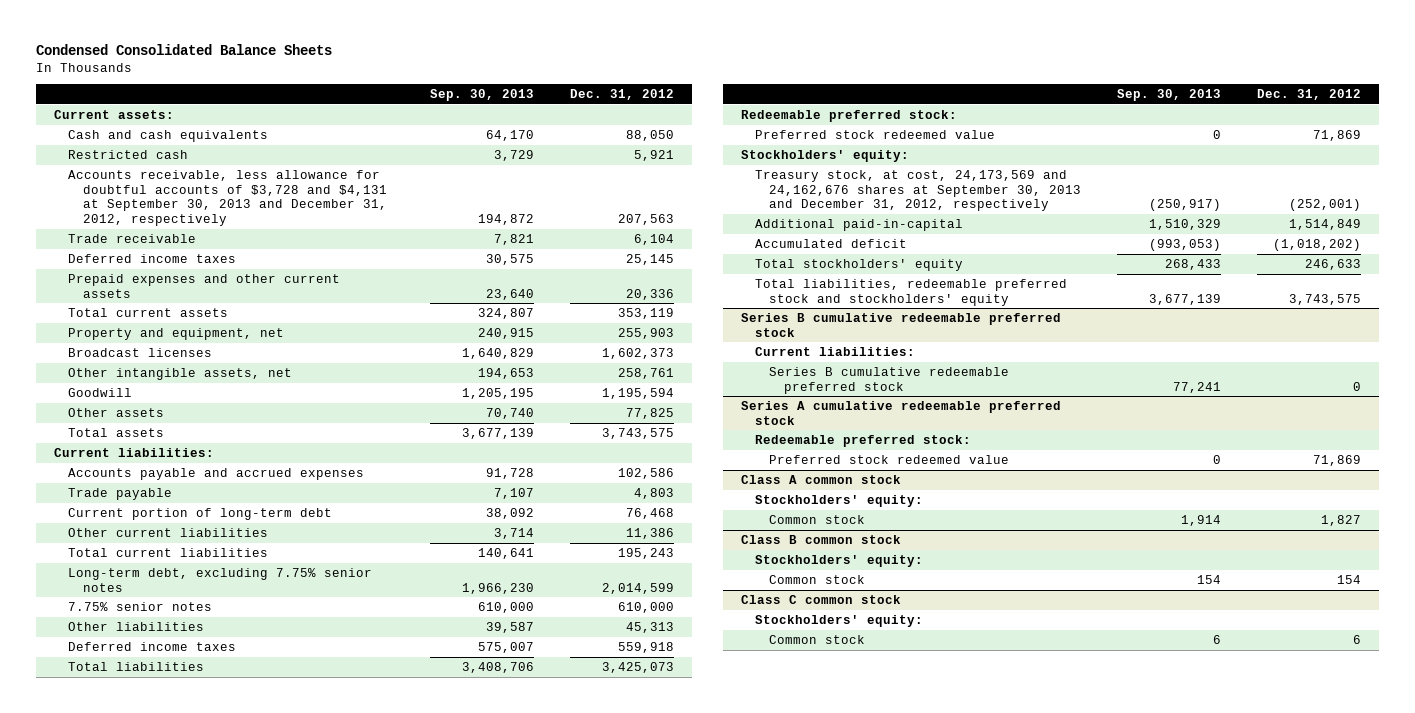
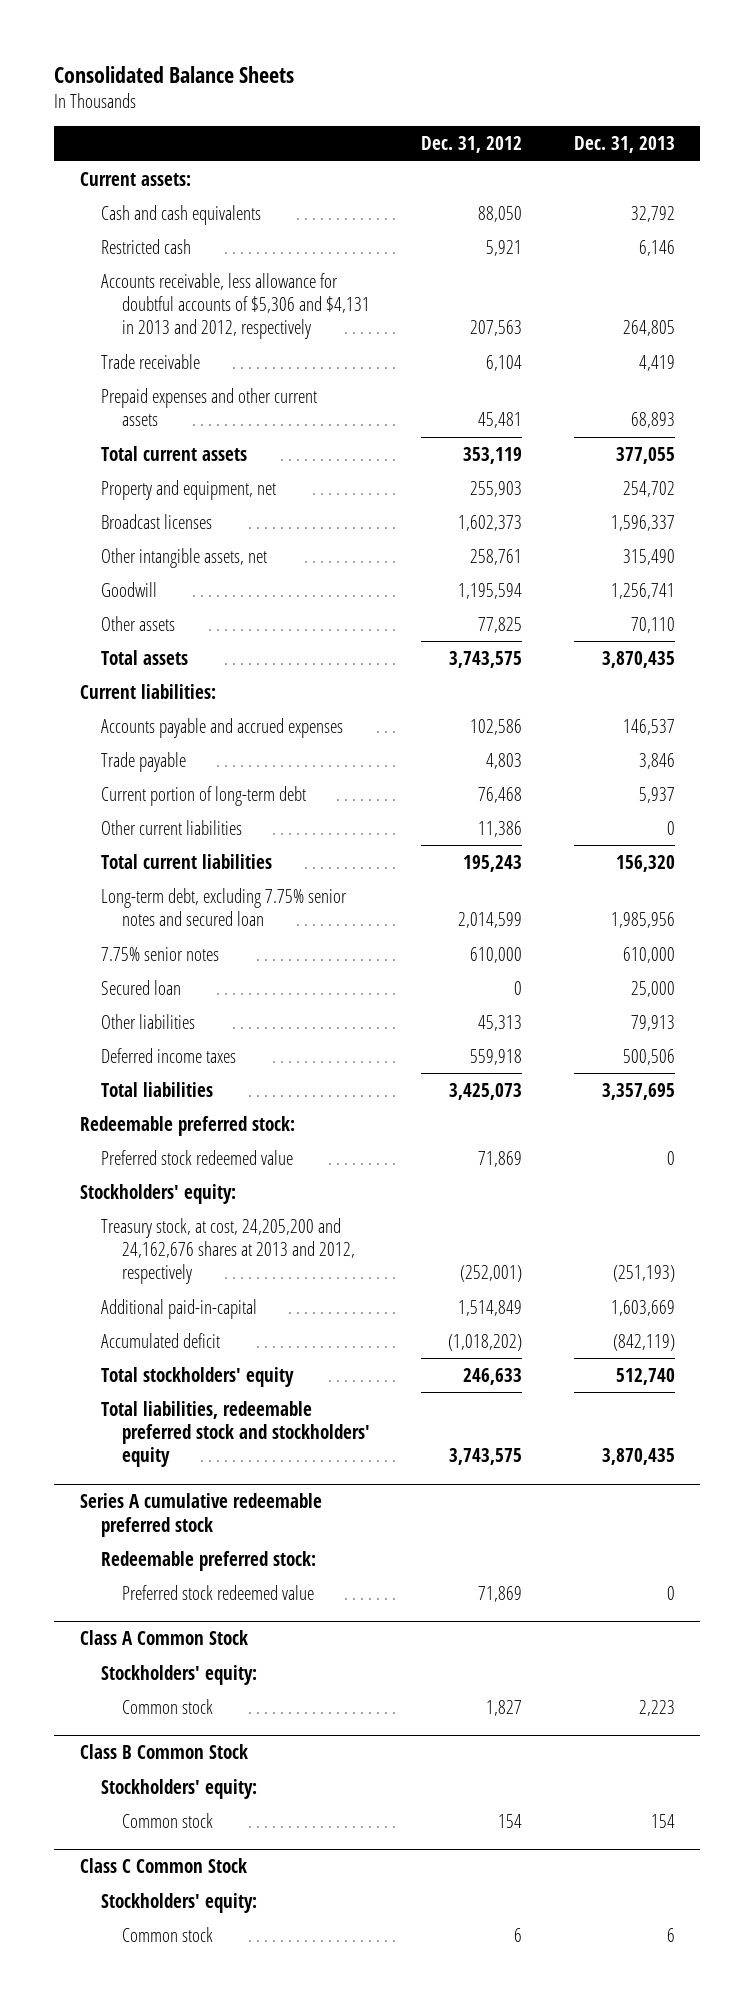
[35,44,332,56] Condensed Consolidated Balance Sheets -> [54,65,295,83] Consolidated Balance Sheets
[430,89,535,102] Sep. 30, 2013 -> none
none -> [573,136,675,154] Dec. 31, 2013
[68,169,387,226] Accounts receivable, less allowance for doubtful accounts of $3,728 and $4,131 at September 30, 2013 and December 31, 2012, respectively -> [100,272,371,340] Accounts receivable, less allowance for doubtful accounts of $5,306 and $4,131 in 2013 and 2012, respectively
[68,253,237,263] Deferred income taxes -> none
[626,288,675,300] 20,336 -> [478,412,523,429] 45,481
[68,567,373,592] Long-term debt, excluding 7.75% senior notes -> [100,887,347,927] Long-term debt, excluding 7.75% senior notes and secured loan
none -> [100,979,181,995] Secured loan
[755,169,1082,212] Treasury stock, at cost, 24,173,569 and 24,162,676 shares at September 30, 2013 and December 31, 2012, respectively -> [100,1217,356,1285] Treasury stock, at cost, 24,205,200 and 24,162,676 shares at 2013 and 2012, respectively
[740,312,1061,337] Series B cumulative redeemable preferred stock -> none
[755,346,916,356] Current liabilities: -> none
[769,366,1010,394] Series B cumulative redeemable preferred stock -> none
[740,474,901,484] Class A common stock -> [79,1630,248,1646] Class A Common Stock
[740,534,901,544] Class B common stock -> [79,1744,248,1760] Class B Common Stock
[740,594,901,604] Class C common stock -> [79,1858,247,1874] Class C Common Stock

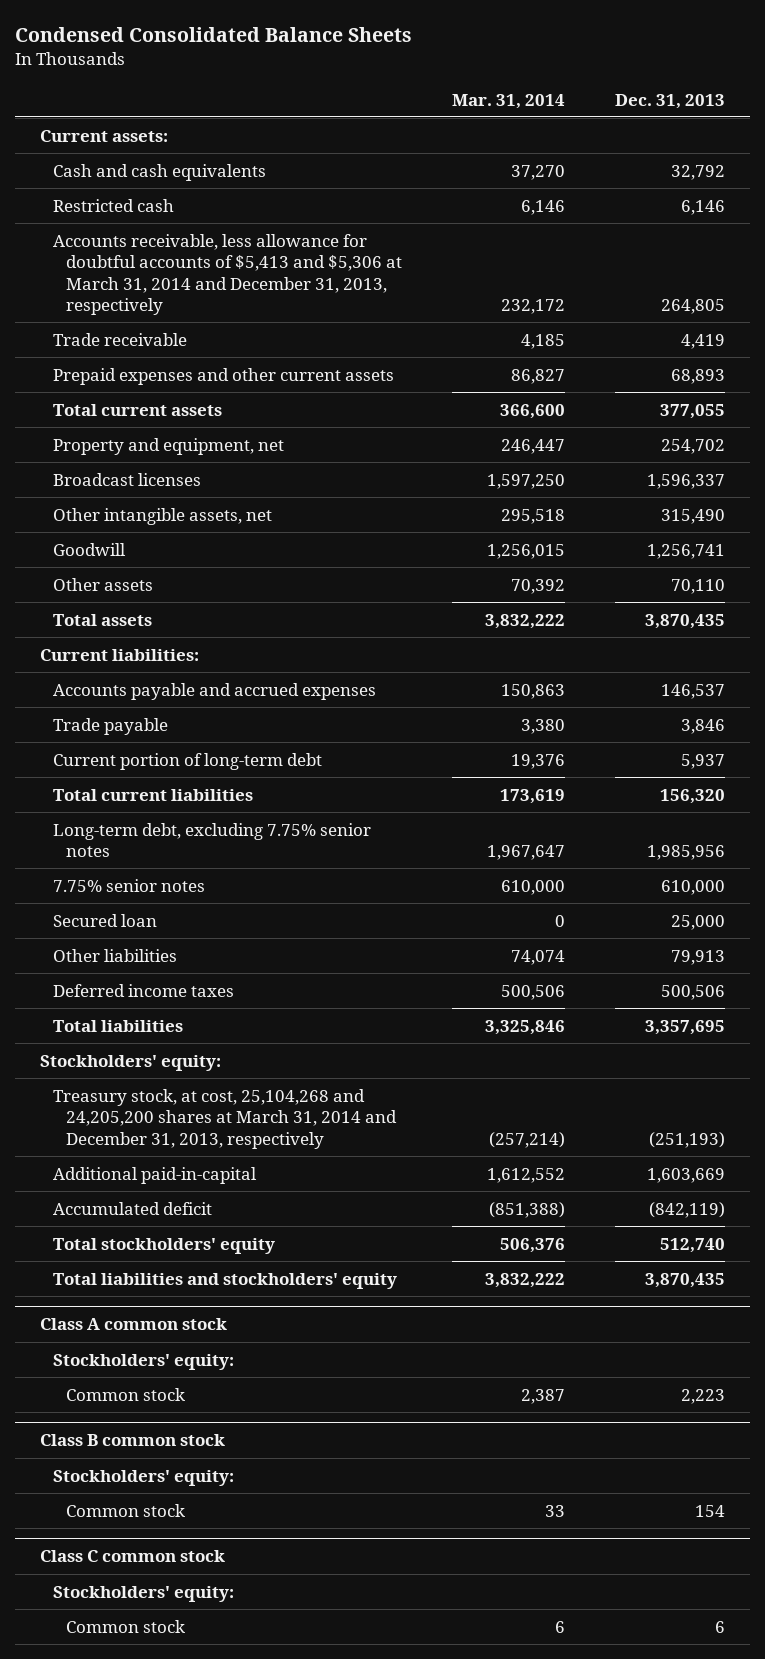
[54,65,295,83] Consolidated Balance Sheets -> [15,26,413,42] Condensed Consolidated Balance Sheets
[421,136,523,154] Dec. 31, 2012 -> none
none -> [451,93,565,109] Mar. 31, 2014
[100,272,371,340] Accounts receivable, less allowance for doubtful accounts of $5,306 and $4,131 in 2013 and 2012, respectively -> [52,233,402,316] Accounts receivable, less allowance for doubtful accounts of $5,413 and $5,306 at March 31, 2014 and December 31, 2013, respectively
[100,819,242,835] Other current liabilities -> none
[100,887,347,927] Long-term debt, excluding 7.75% senior notes and secured loan -> [52,822,371,858] Long-term debt, excluding 7.75% senior notes
[79,1115,295,1136] Redeemable preferred stock: -> none
[100,1149,293,1165] Preferred stock redeemed value -> none
[100,1217,356,1285] Treasury stock, at cost, 24,205,200 and 24,162,676 shares at 2013 and 2012, respectively -> [52,1088,397,1149] Treasury stock, at cost, 25,104,268 and 24,205,200 shares at March 31, 2014 and December 31, 2013, respectively
[79,1493,322,1537] Series A cumulative redeemable preferred stock -> none
[100,1550,316,1571] Redeemable preferred stock: -> none
[122,1584,315,1600] Preferred stock redeemed value -> none
[100,1400,371,1468] Total liabilities, redeemable preferred stock and stockholders' equity -> [52,1272,397,1289] Total liabilities and stockholders' equity
[79,1630,248,1646] Class A Common Stock -> [40,1318,228,1331] Class A common stock
[79,1744,248,1760] Class B Common Stock -> [40,1434,226,1447] Class B common stock
[79,1858,247,1874] Class C Common Stock -> [40,1550,226,1563] Class C common stock

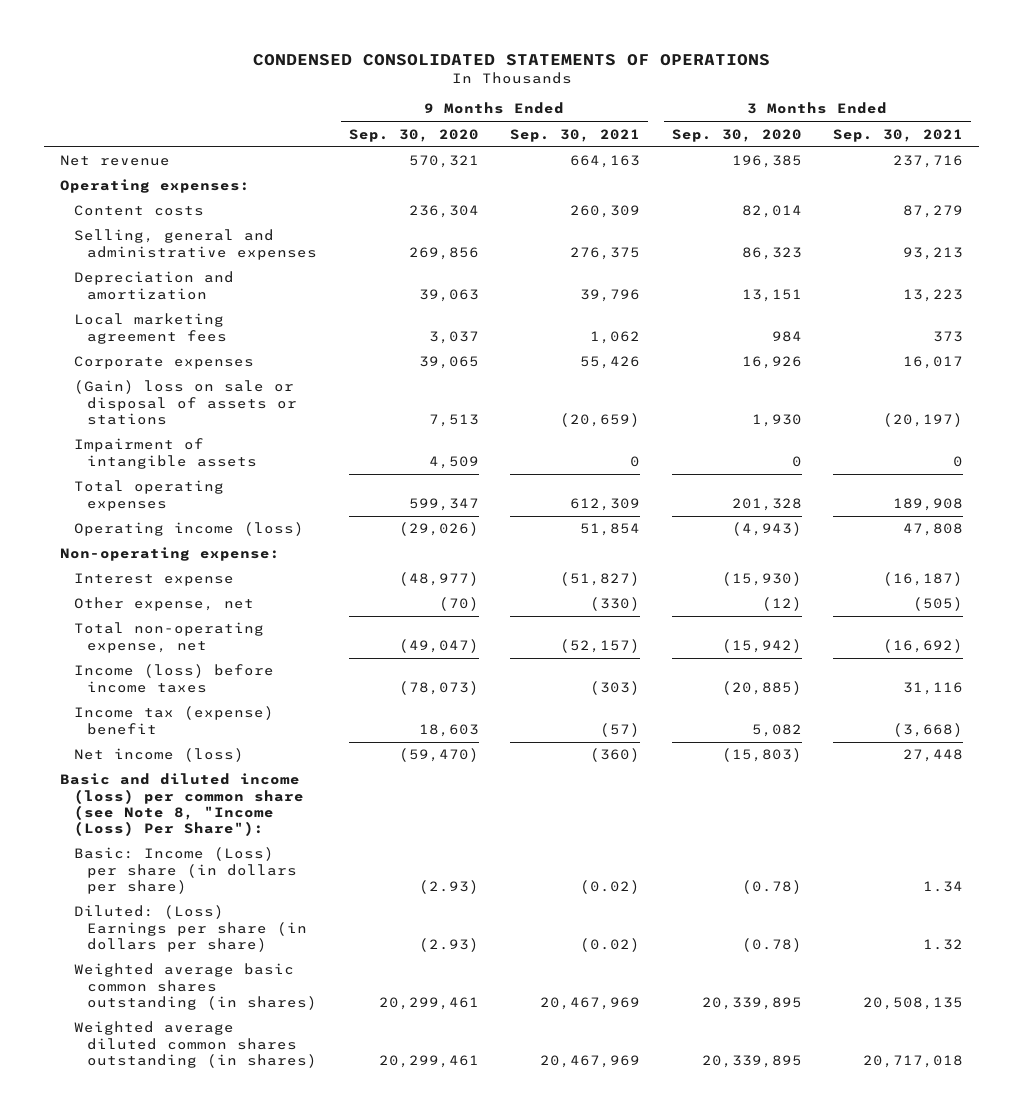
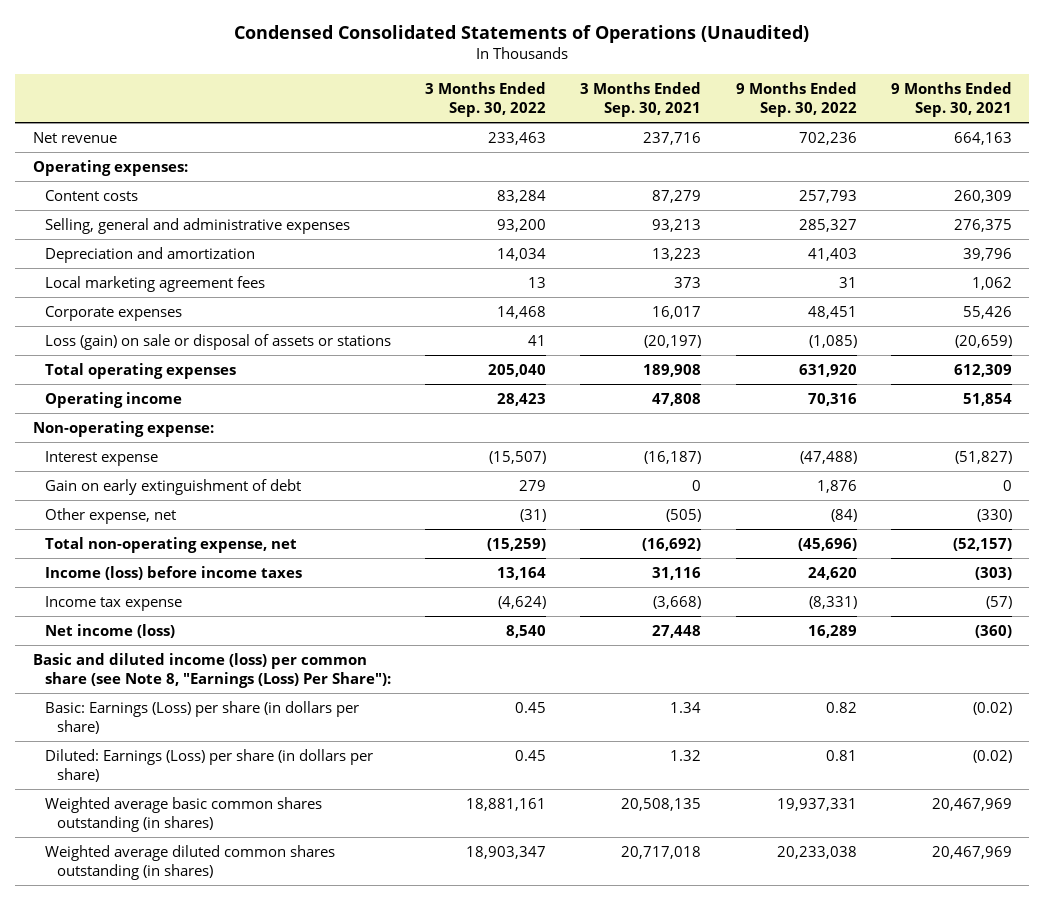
[252,53,770,66] CONDENSED CONSOLIDATED STATEMENTS OF OPERATIONS -> [234,24,810,43] Condensed Consolidated Statements of Operations (Unaudited)
[348,128,479,142] Sep. 30, 2020 -> none
[671,128,802,142] Sep. 30, 2020 -> none
none -> [425,82,547,117] 3 Months Ended Sep. 30, 2022
none -> [735,82,857,117] 9 Months Ended Sep. 30, 2022
[73,438,258,469] Impairment of intangible assets -> none
[73,380,298,425] (Gain) loss on sale or disposal of assets or stations -> [44,334,391,351] Loss (gain) on sale or disposal of assets or stations
[73,522,304,537] Operating income (loss) -> [44,392,182,409] Operating income
none -> [44,479,301,496] Gain on early extinguishment of debt
[73,706,274,735] Income tax (expense) benefit -> [44,596,182,612] Income tax expense
[60,773,304,837] Basic and diluted income (loss) per common share (see Note 8, "Income (Loss) Per Share"): -> [32,653,391,688] Basic and diluted income (loss) per common share (see Note 8, "Earnings (Loss) Per Share"):
[73,847,298,894] Basic: Income (Loss) per share (in dollars per share) -> [44,701,359,734] Basic: Earnings (Loss) per share (in dollars per share)
[73,905,308,952] Diluted: (Loss) Earnings per share (in dollars per share) -> [44,749,373,782] Diluted: Earnings (Loss) per share (in dollars per share)

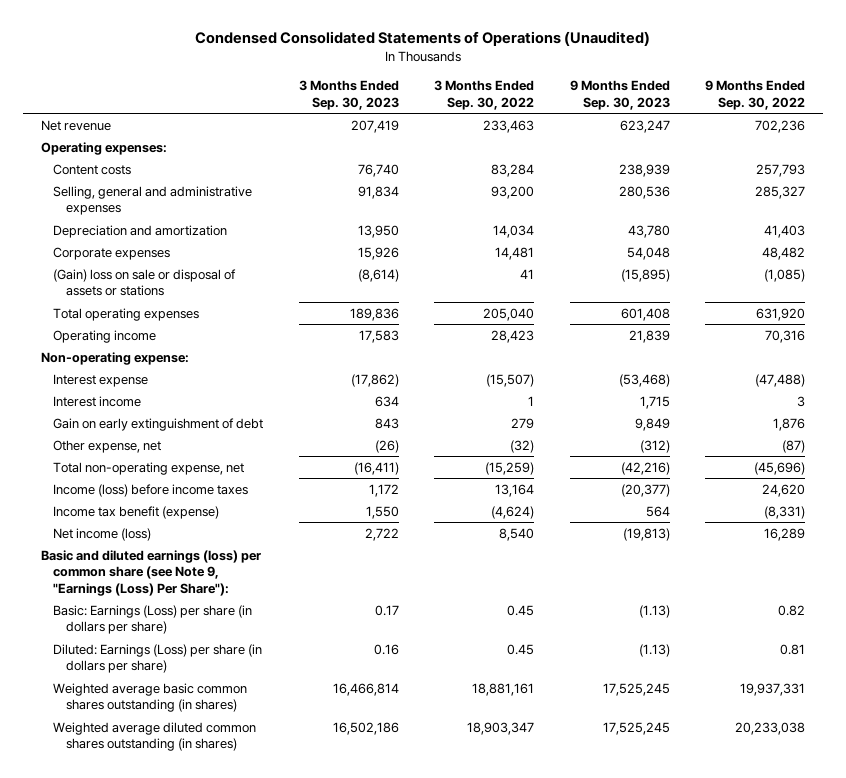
[580,82,702,117] 3 Months Ended Sep. 30, 2021 -> none
[891,82,1013,117] 9 Months Ended Sep. 30, 2021 -> none
none -> [298,80,399,110] 3 Months Ended Sep. 30, 2023
none -> [569,80,670,110] 9 Months Ended Sep. 30, 2023
[44,276,265,293] Local marketing agreement fees -> none
[497,306,547,320] 14,468 -> [495,246,535,260] 14,481
[807,306,857,320] 48,451 -> [762,246,806,260] 48,482
[44,334,391,351] Loss (gain) on sale or disposal of assets or stations -> [53,268,237,297] (Gain) loss on sale or disposal of assets or stations
none -> [53,395,142,407] Interest income
[520,509,547,523] (31) -> [510,439,535,453] (32)
[830,509,857,523] (84) -> [782,439,806,453] (87)
[44,596,182,612] Income tax expense -> [53,505,220,519] Income tax benefit (expense)
[32,653,391,688] Basic and diluted income (loss) per common share (see Note 8, "Earnings (Loss) Per Share"): -> [40,549,261,596] Basic and diluted earnings (loss) per common share (see Note 9, "Earnings (Loss) Per Share"):

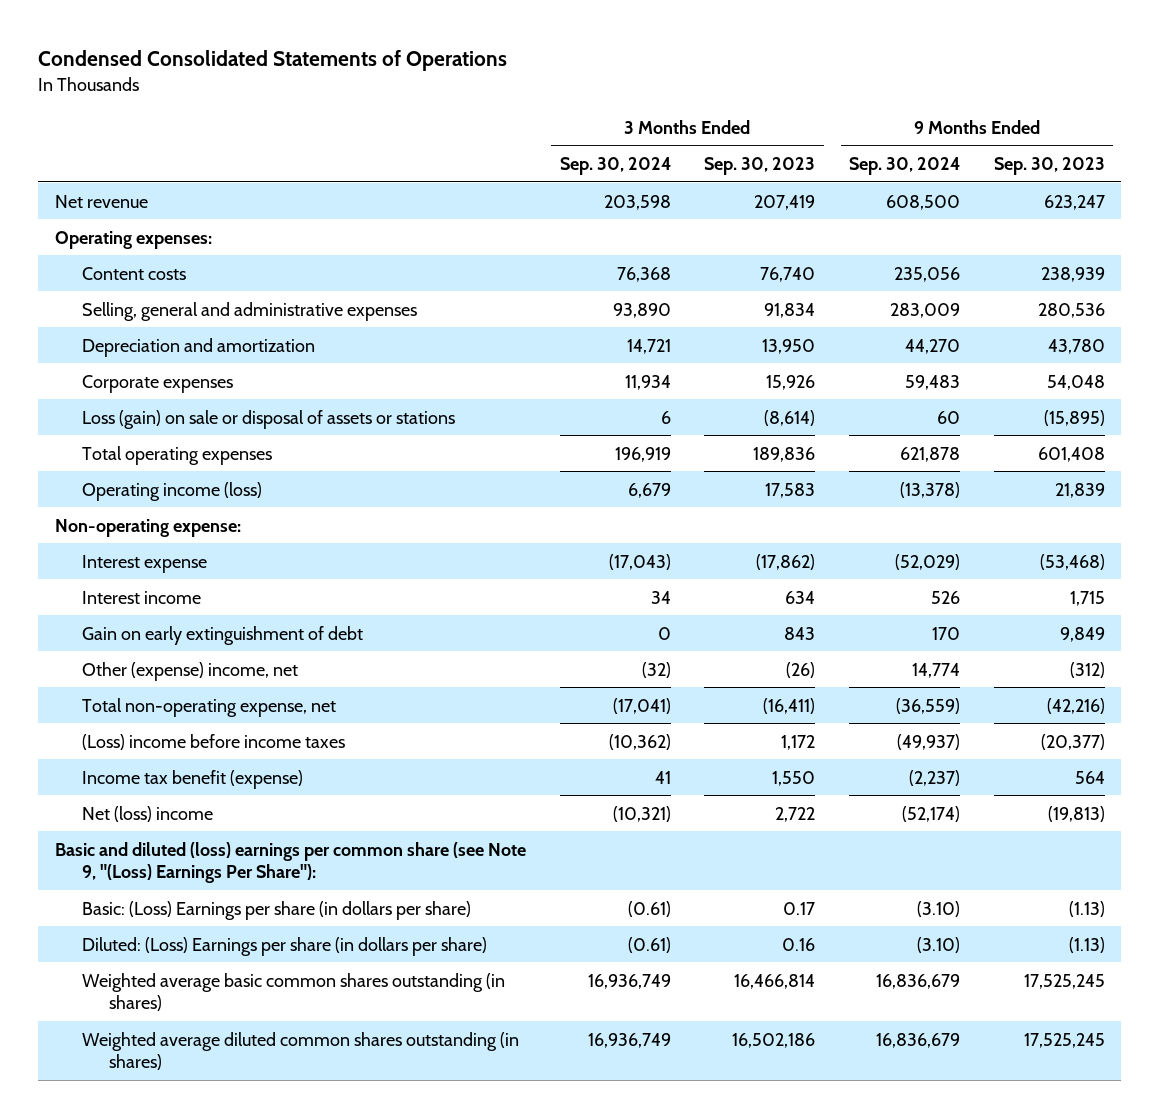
[194,31,650,47] Condensed Consolidated Statements of Operations (Unaudited) -> [38,50,508,72] Condensed Consolidated Statements of Operations
[434,80,535,110] 3 Months Ended Sep. 30, 2022 -> none
[705,80,806,110] 9 Months Ended Sep. 30, 2022 -> none
none -> [559,156,671,175] Sep. 30, 2024
none -> [848,156,960,175] Sep. 30, 2024
[53,268,237,297] (Gain) loss on sale or disposal of assets or stations -> [81,409,455,429] Loss (gain) on sale or disposal of assets or stations
[53,329,157,343] Operating income -> [81,481,262,501] Operating income (loss)
[53,439,162,453] Other expense, net -> [81,661,298,681] Other (expense) income, net
[53,483,249,497] Income (loss) before income taxes -> [81,733,345,750] (Loss) income before income taxes
[53,527,152,541] Net income (loss) -> [81,805,213,822] Net (loss) income
[40,549,261,596] Basic and diluted earnings (loss) per common share (see Note 9, "Earnings (Loss) Per Share"): -> [54,841,526,883] Basic and diluted (loss) earnings per common share (see Note 9, "(Loss) Earnings Per Share"):
[53,604,253,635] Basic: Earnings (Loss) per share (in dollars per share) -> [81,900,471,920] Basic: (Loss) Earnings per share (in dollars per share)
[53,643,263,674] Diluted: Earnings (Loss) per share (in dollars per share) -> [81,936,487,956] Diluted: (Loss) Earnings per share (in dollars per share)

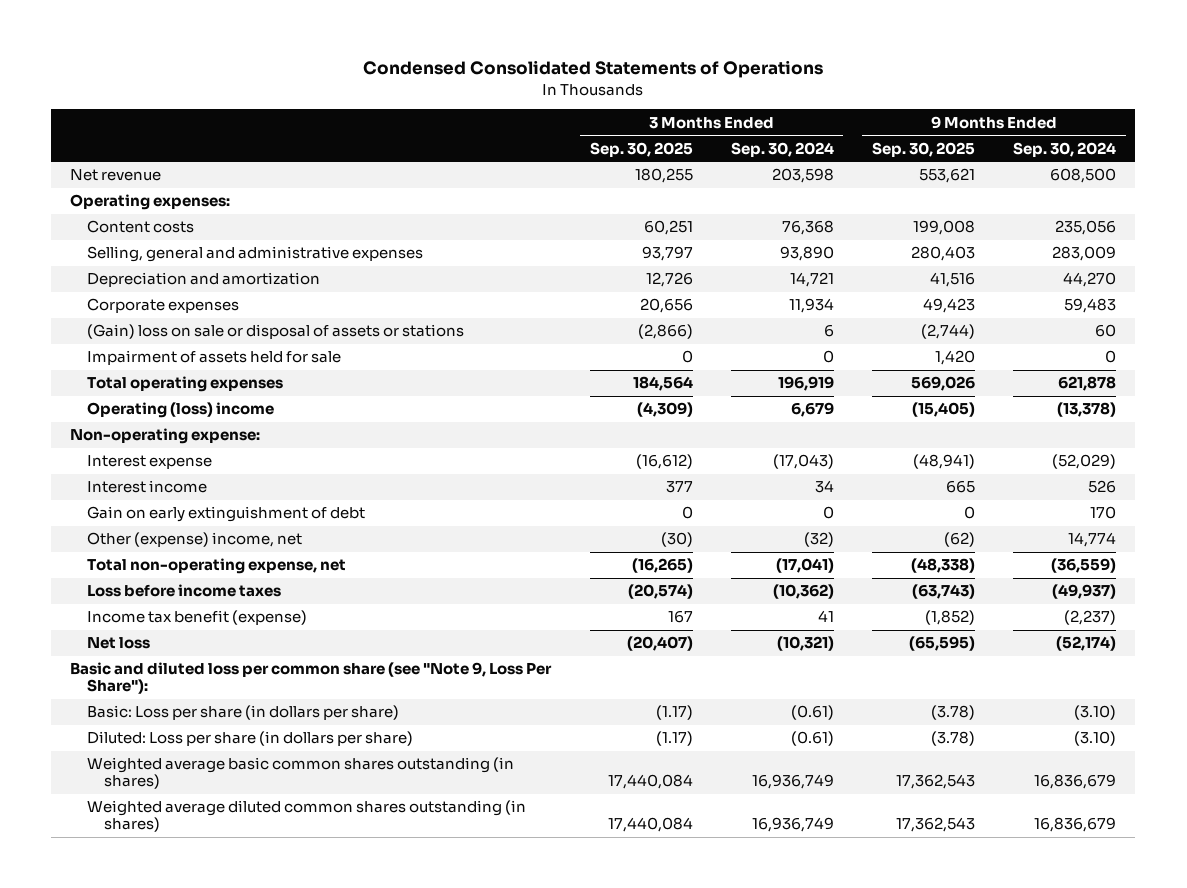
[704,156,816,175] Sep. 30, 2023 -> none
[993,156,1105,175] Sep. 30, 2023 -> none
none -> [589,141,693,157] Sep. 30, 2025
none -> [872,141,976,157] Sep. 30, 2025
[81,409,455,429] Loss (gain) on sale or disposal of assets or stations -> [87,324,465,340] (Gain) loss on sale or disposal of assets or stations
none -> [87,350,342,366] Impairment of assets held for sale
[81,481,262,501] Operating income (loss) -> [87,402,275,419] Operating (loss) income
[81,733,345,750] (Loss) income before income taxes -> [87,584,282,598] Loss before income taxes
[81,805,213,822] Net (loss) income -> [87,637,151,650] Net loss
[54,841,526,883] Basic and diluted (loss) earnings per common share (see Note 9, "(Loss) Earnings Per Share"): -> [70,662,553,695] Basic and diluted loss per common share (see "Note 9, Loss Per Share"):
[81,900,471,920] Basic: (Loss) Earnings per share (in dollars per share) -> [87,705,400,721] Basic: Loss per share (in dollars per share)
[81,936,487,956] Diluted: (Loss) Earnings per share (in dollars per share) -> [87,731,414,747] Diluted: Loss per share (in dollars per share)

